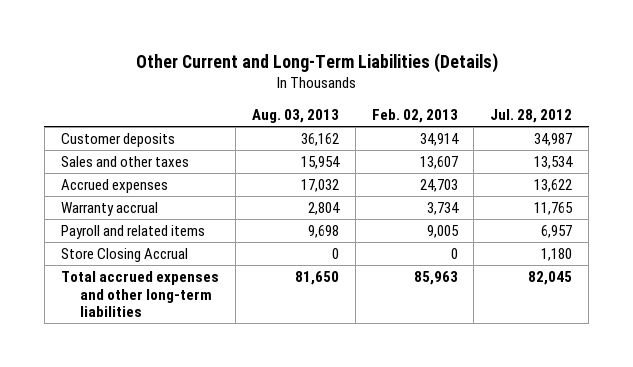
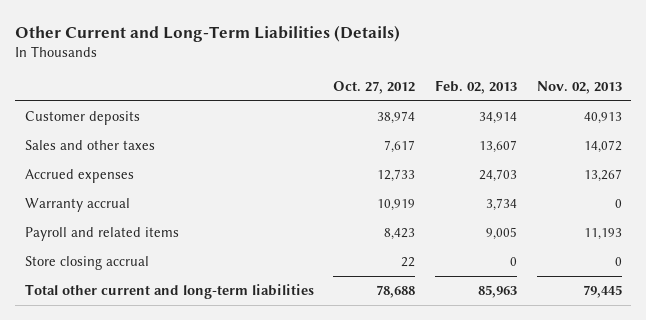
[251,108,339,123] Aug. 03, 2013 -> none
[490,108,573,123] Jul. 28, 2012 -> none
none -> [333,81,416,95] Oct. 27, 2012
none -> [536,81,622,95] Nov. 02, 2013
[60,247,188,262] Store Closing Accrual -> [24,256,149,271] Store closing accrual
[60,270,219,318] Total accrued expenses and other long-term liabilities -> [24,284,314,300] Total other current and long-term liabilities

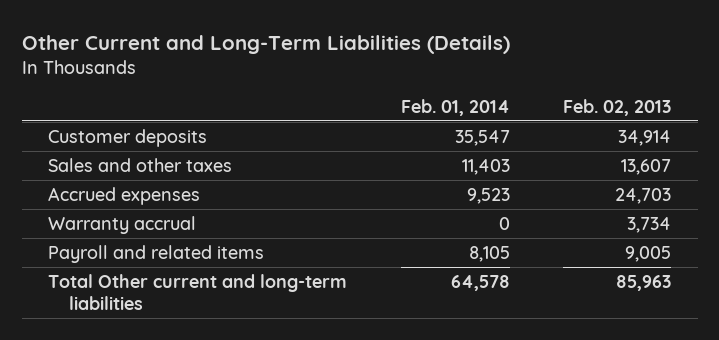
[333,81,416,95] Oct. 27, 2012 -> none
[536,81,622,95] Nov. 02, 2013 -> none
none -> [400,98,510,116] Feb. 01, 2014
[24,256,149,271] Store closing accrual -> none
[24,284,314,300] Total other current and long-term liabilities -> [48,273,348,310] Total Other current and long-term liabilities

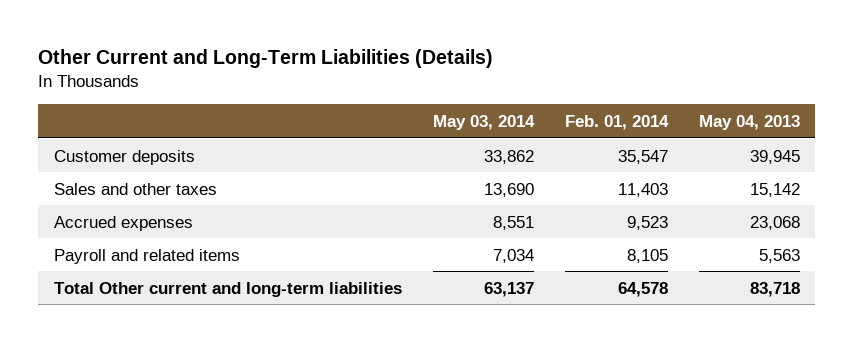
[563,98,672,116] Feb. 02, 2013 -> none
none -> [432,114,535,130] May 03, 2014
none -> [698,114,800,130] May 04, 2013
[48,215,197,234] Warranty accrual -> none

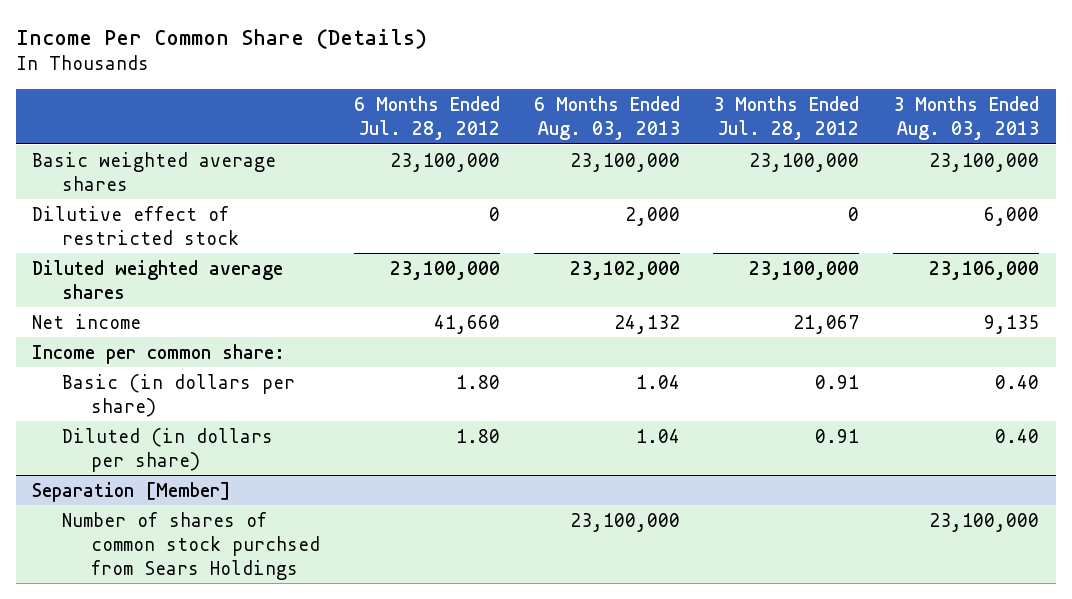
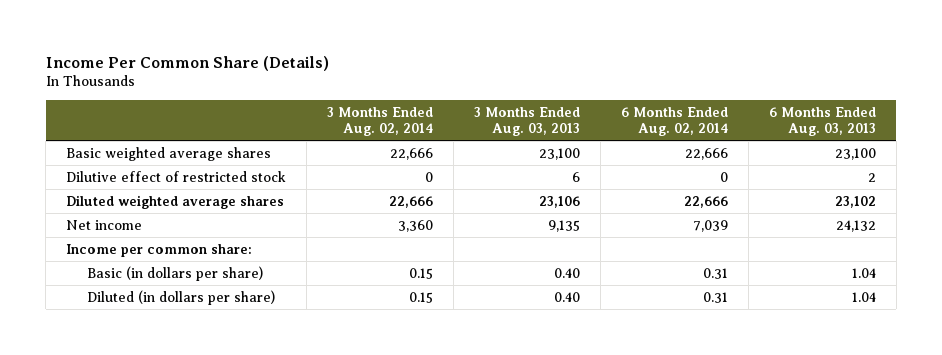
[353,95,500,140] 6 Months Ended Jul. 28, 2012 -> none
[713,95,860,140] 3 Months Ended Jul. 28, 2012 -> none
none -> [327,106,434,137] 3 Months Ended Aug. 02, 2014
none -> [620,106,728,137] 6 Months Ended Aug. 02, 2014
[569,152,680,172] 23,100,000 -> [834,147,876,160] 23,100
[929,152,1040,172] 23,100,000 -> [539,147,581,160] 23,100
[624,206,680,226] 2,000 -> [867,172,876,182] 2
[984,206,1040,226] 6,000 -> [572,171,581,182] 6
[569,260,680,280] 23,102,000 -> [834,195,876,208] 23,102
[929,260,1040,280] 23,106,000 -> [539,195,581,208] 23,106
[32,481,232,502] Separation [Member] -> none
[61,511,320,580] Number of shares of common stock purchsed from Sears Holdings -> none

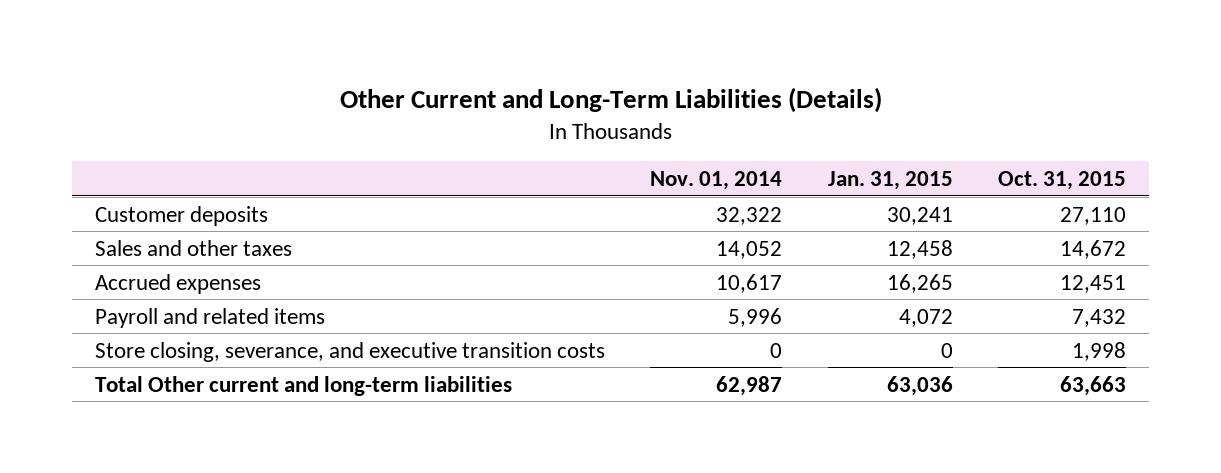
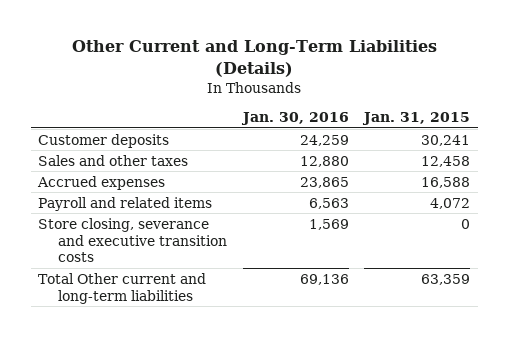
[650,170,783,190] Nov. 01, 2014 -> none
[998,170,1127,190] Oct. 31, 2015 -> none
none -> [240,112,349,126] Jan. 30, 2016
[886,273,953,293] 16,265 -> [420,176,470,188] 16,588
[94,341,605,362] Store closing, severance, and executive transition costs -> [38,217,228,263] Store closing, severance and executive transition costs
[886,375,953,396] 63,036 -> [420,273,470,285] 63,359

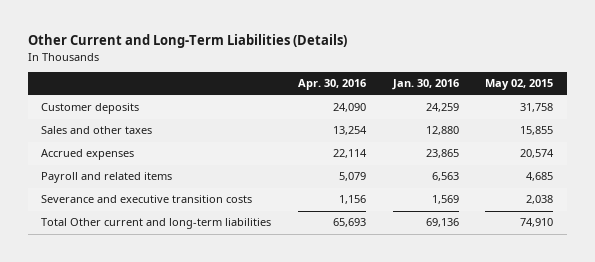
[361,112,470,126] Jan. 31, 2015 -> none
none -> [298,79,367,91] Apr. 30, 2016
none -> [485,79,554,91] May 02, 2015
[38,217,228,263] Store closing, severance and executive transition costs -> [41,195,253,204] Severance and executive transition costs

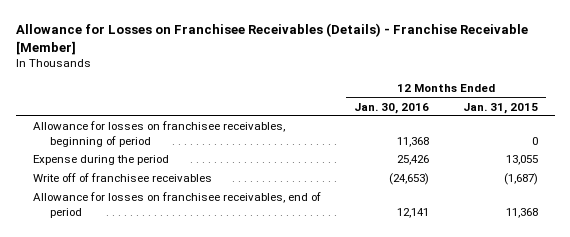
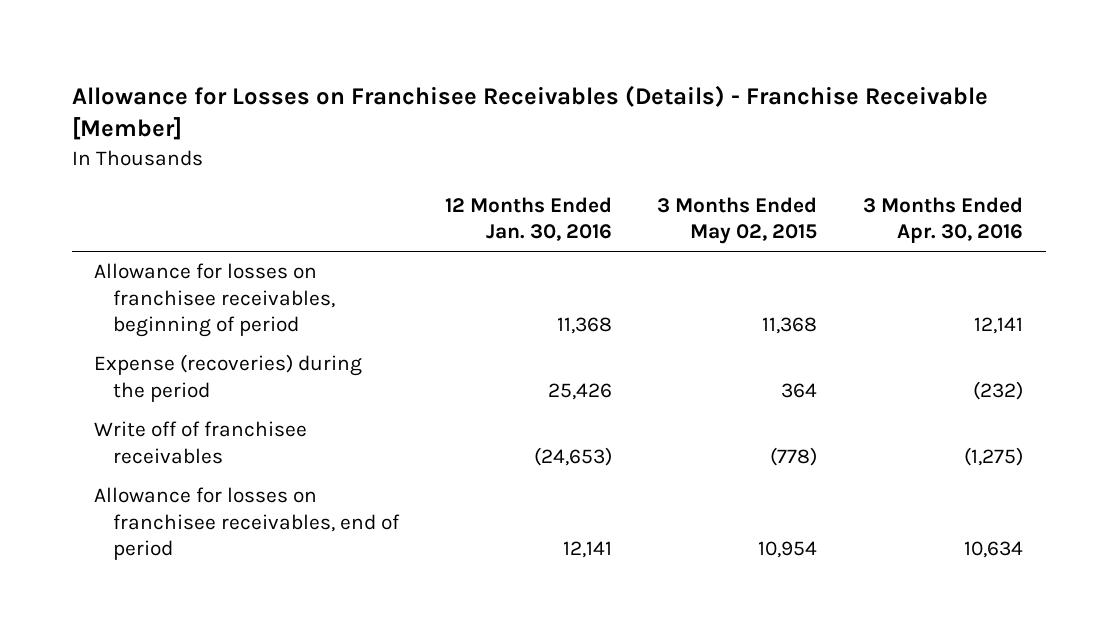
[462,102,538,114] Jan. 31, 2015 -> none
none -> [657,196,818,245] 3 Months Ended May 02, 2015
none -> [862,196,1023,244] 3 Months Ended Apr. 30, 2016
[32,155,169,166] Expense during the period -> [94,354,363,402] Expense (recoveries) during the period

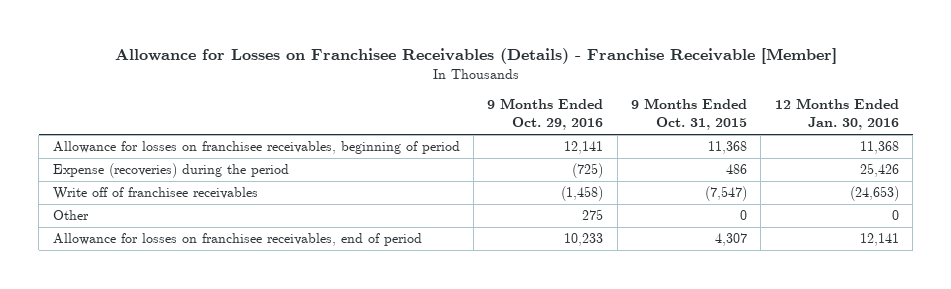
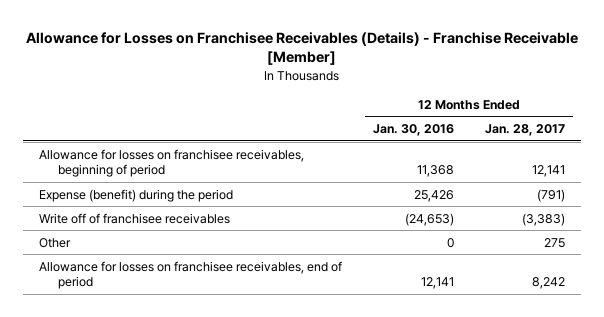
[487,98,604,131] 9 Months Ended Oct. 29, 2016 -> none
[631,98,748,131] 9 Months Ended Oct. 31, 2015 -> none
none -> [485,124,566,137] Jan. 28, 2017
[52,163,289,179] Expense (recoveries) during the period -> [38,188,233,202] Expense (benefit) during the period

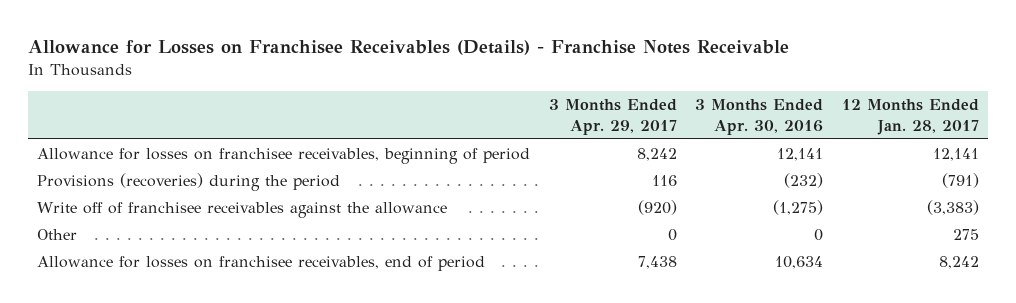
[25,31,578,66] Allowance for Losses on Franchisee Receivables (Details) - Franchise Receivable [Member] -> [27,40,789,56] Allowance for Losses on Franchisee Receivables (Details) - Franchise Notes Receivable
[372,124,454,137] Jan. 30, 2016 -> none
none -> [548,99,677,135] 3 Months Ended Apr. 29, 2017
none -> [695,99,824,135] 3 Months Ended Apr. 30, 2016
[38,188,233,202] Expense (benefit) during the period -> [37,173,341,192] Provisions (recoveries) during the period
[38,212,230,224] Write off of franchisee receivables -> [37,202,448,219] Write off of franchisee receivables against the allowance

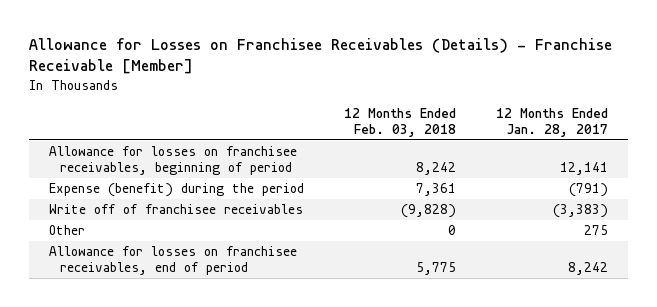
[27,40,789,56] Allowance for Losses on Franchisee Receivables (Details) - Franchise Notes Receivable -> [29,38,613,75] Allowance for Losses on Franchisee Receivables (Details) - Franchise Receivable [Member]
[548,99,677,135] 3 Months Ended Apr. 29, 2017 -> none
[695,99,824,135] 3 Months Ended Apr. 30, 2016 -> none
none -> [344,108,457,138] 12 Months Ended Feb. 03, 2018
[37,173,341,192] Provisions (recoveries) during the period -> [49,182,305,197] Expense (benefit) during the period
[37,202,448,219] Write off of franchisee receivables against the allowance -> [49,203,304,214] Write off of franchisee receivables

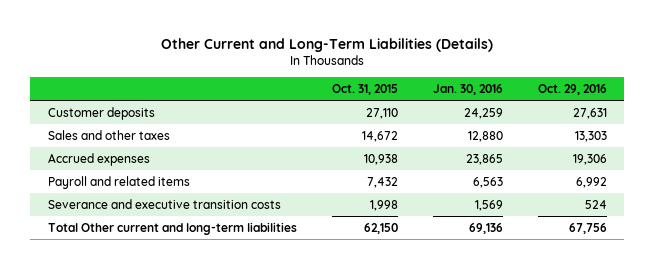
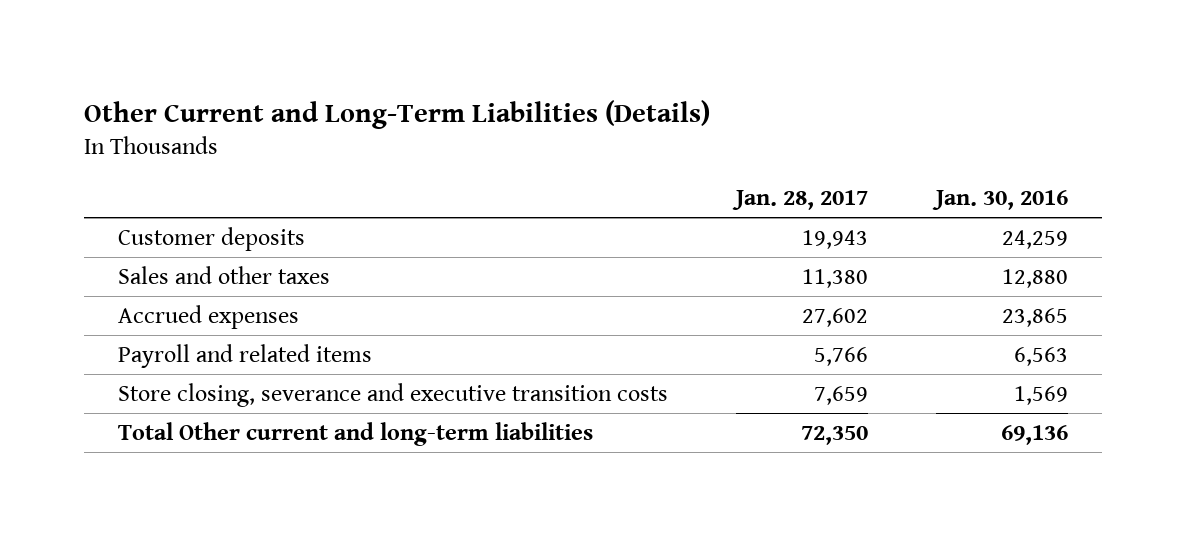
[331,84,398,96] Oct. 31, 2015 -> none
[537,84,607,96] Oct. 29, 2016 -> none
none -> [732,190,869,211] Jan. 28, 2017
[47,198,281,209] Severance and executive transition costs -> [118,382,669,407] Store closing, severance and executive transition costs

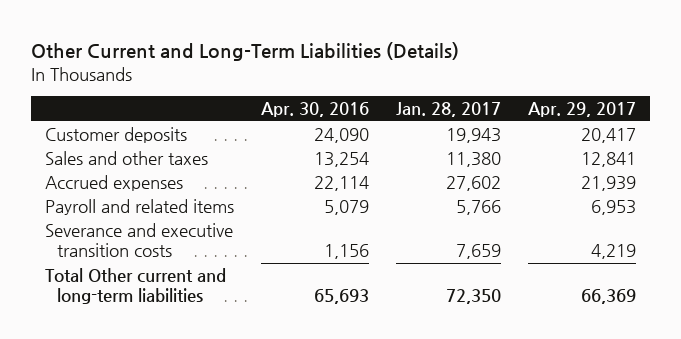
[931,190,1068,211] Jan. 30, 2016 -> none
none -> [261,102,370,118] Apr. 30, 2016
none -> [528,102,637,118] Apr. 29, 2017
[118,382,669,407] Store closing, severance and executive transition costs -> [45,223,234,258] Severance and executive transition costs

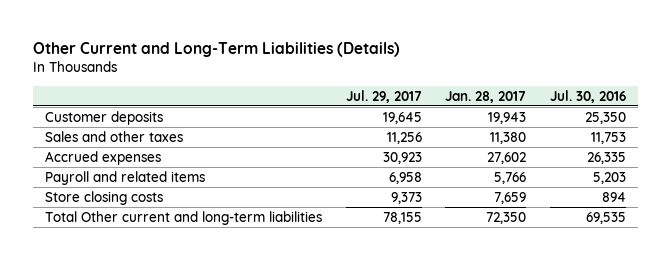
[261,102,370,118] Apr. 30, 2016 -> none
[528,102,637,118] Apr. 29, 2017 -> none
none -> [345,89,422,103] Jul. 29, 2017
none -> [550,89,627,103] Jul. 30, 2016
[45,223,234,258] Severance and executive transition costs -> [44,190,163,205] Store closing costs

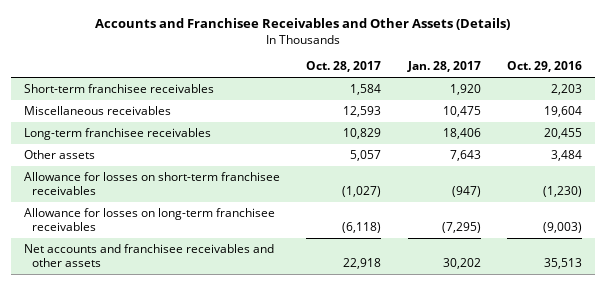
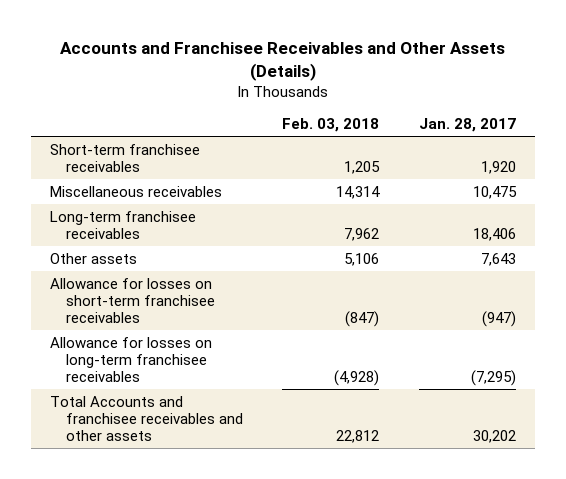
[306,61,382,73] Oct. 28, 2017 -> none
[506,61,582,73] Oct. 29, 2016 -> none
none -> [282,118,380,133] Feb. 03, 2018
[23,244,274,268] Net accounts and franchisee receivables and other assets -> [50,395,244,442] Total Accounts and franchisee receivables and other assets

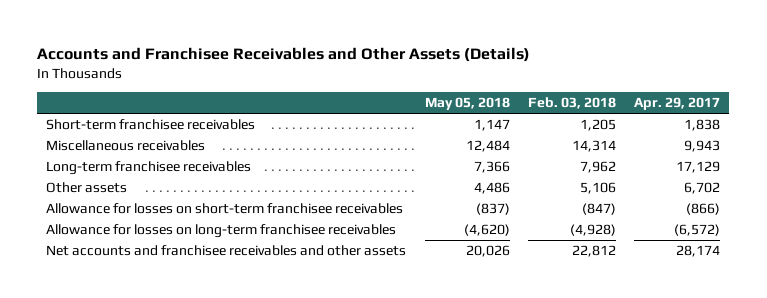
[418,118,516,133] Jan. 28, 2017 -> none
none -> [424,96,510,110] May 05, 2018
none -> [634,96,721,110] Apr. 29, 2017
[50,395,244,442] Total Accounts and franchisee receivables and other assets -> [46,245,407,257] Net accounts and franchisee receivables and other assets

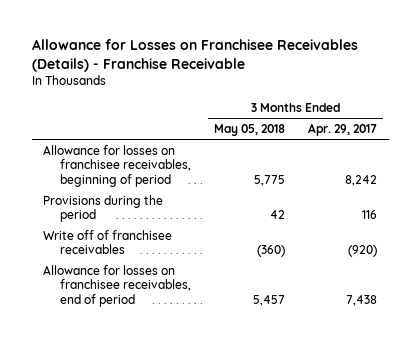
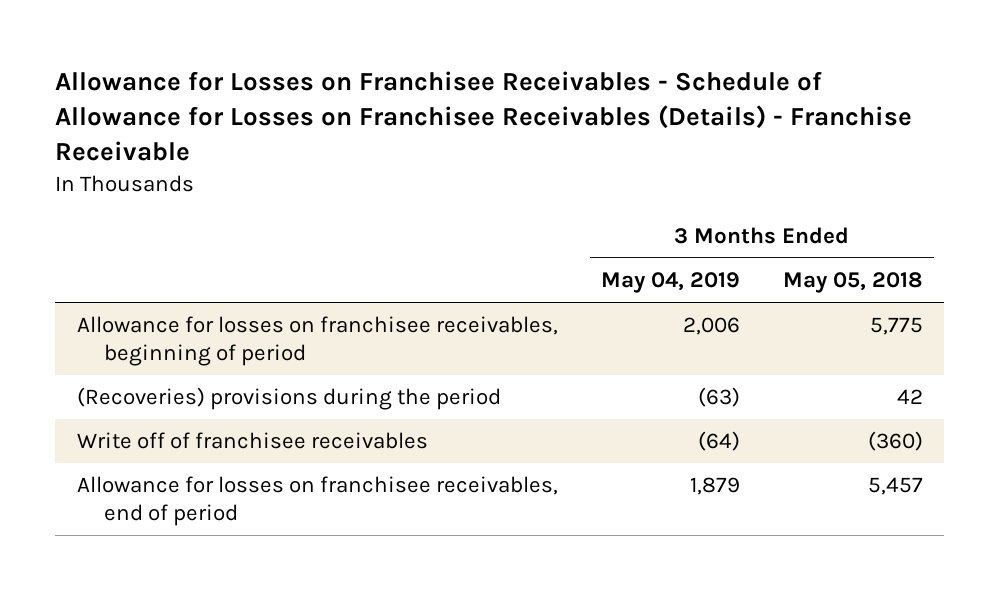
[31,39,358,72] Allowance for Losses on Franchisee Receivables (Details) - Franchise Receivable -> [54,71,912,162] Allowance for Losses on Franchisee Receivables - Schedule of Allowance for Losses on Franchisee Receivables (Details) - Franchise Receivable
[308,122,378,136] Apr. 29, 2017 -> none
none -> [600,272,740,294] May 04, 2019
[43,194,164,223] Provisions during the period -> [76,387,501,411] (Recoveries) provisions during the period

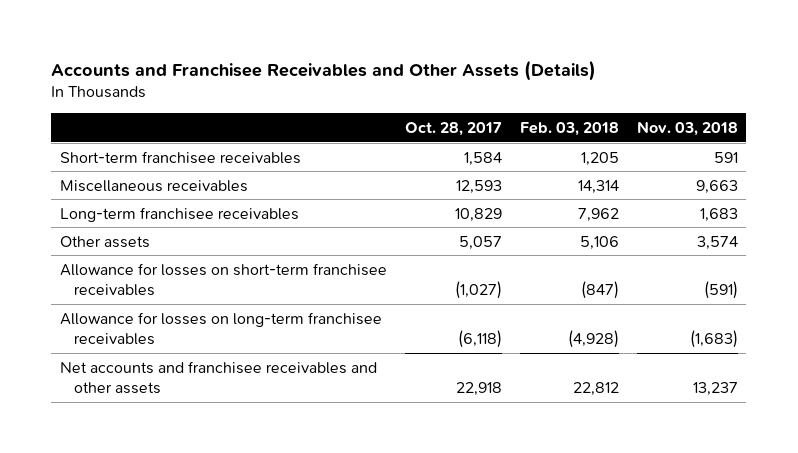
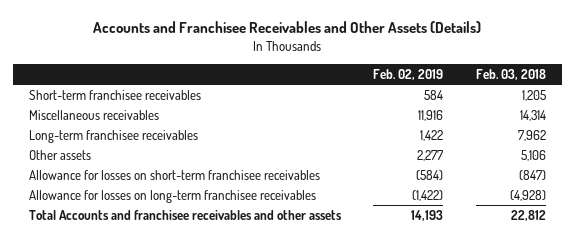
[405,121,503,136] Oct. 28, 2017 -> none
[636,120,738,136] Nov. 03, 2018 -> none
none -> [373,69,444,81] Feb. 02, 2019
[60,360,378,395] Net accounts and franchisee receivables and other assets -> [29,209,343,220] Total Accounts and franchisee receivables and other assets

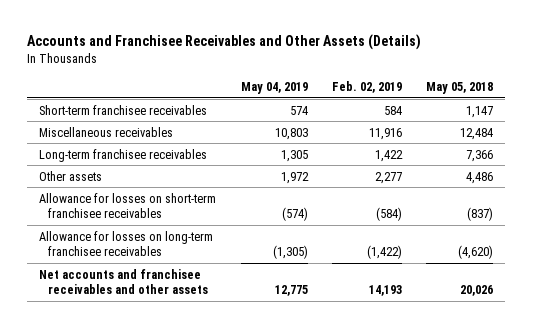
[475,69,546,81] Feb. 03, 2018 -> none
none -> [240,81,308,94] May 04, 2019
none -> [426,81,494,94] May 05, 2018
[29,209,343,220] Total Accounts and franchisee receivables and other assets -> [39,268,209,294] Net accounts and franchisee receivables and other assets

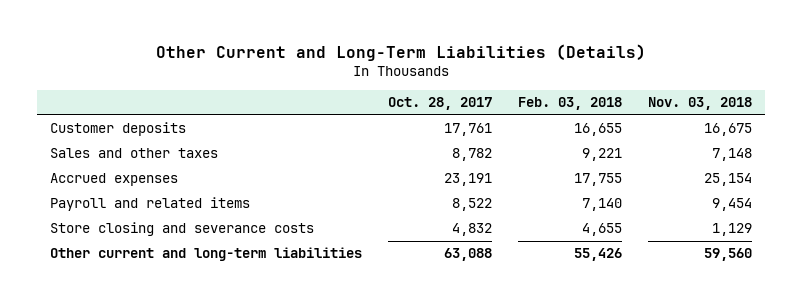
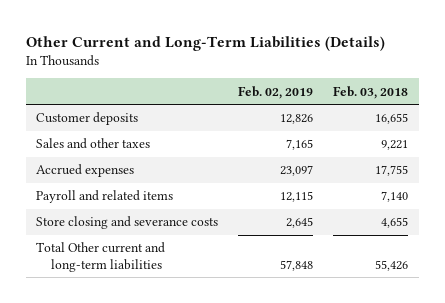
[387,97,492,111] Oct. 28, 2017 -> none
[648,97,753,111] Nov. 03, 2018 -> none
none -> [238,85,314,99] Feb. 02, 2019
[49,247,362,262] Other current and long-term liabilities -> [36,242,166,272] Total Other current and long-term liabilities

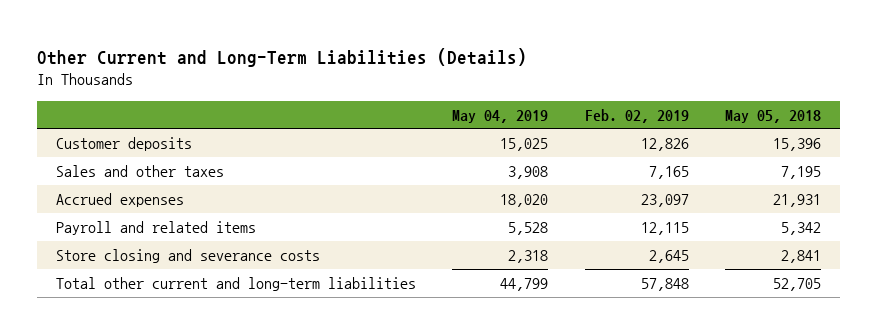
[333,85,409,99] Feb. 03, 2018 -> none
none -> [452,109,549,123] May 04, 2019
none -> [725,109,822,123] May 05, 2018
[36,242,166,272] Total Other current and long-term liabilities -> [55,276,416,291] Total other current and long-term liabilities

